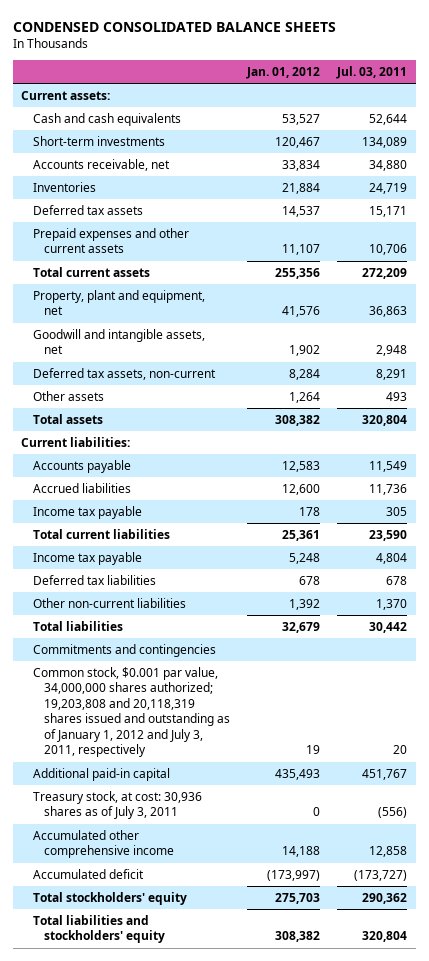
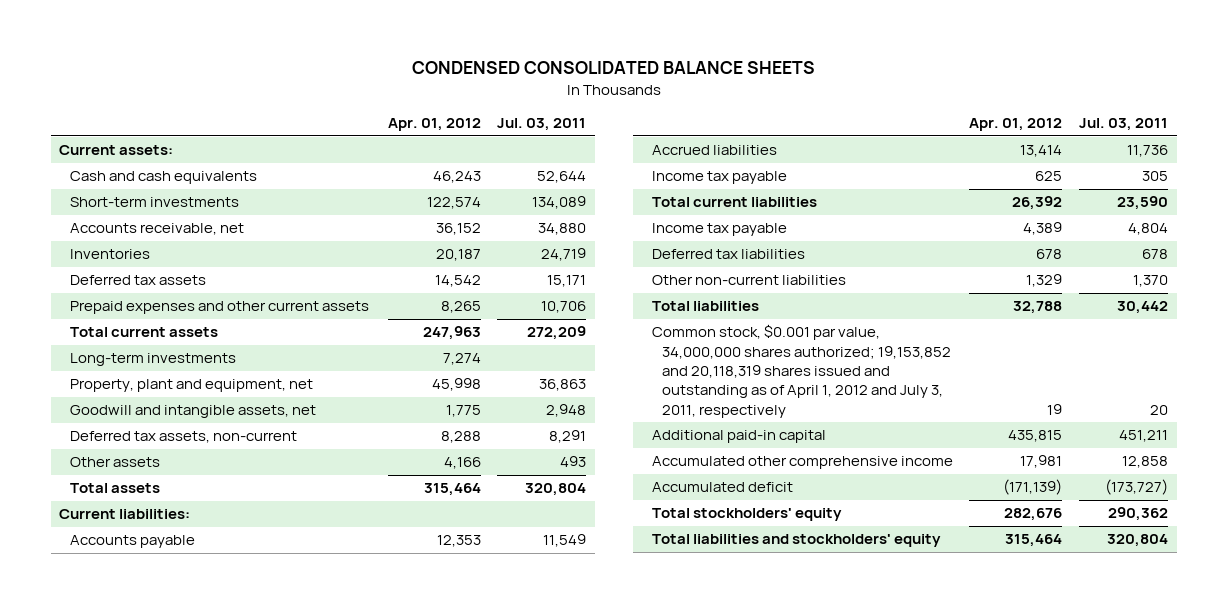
[246,67,321,80] Jan. 01, 2012 -> none
none -> [387,118,481,132] Apr. 01, 2012
none -> [69,353,236,367] Long-term investments
[32,643,216,657] Commitments and contingencies -> none
[32,790,202,820] Treasury stock, at cost: 30,936 shares as of July 3, 2011 -> none
[32,666,231,758] Common stock, $0.001 par value, 34,000,000 shares authorized; 19,203,808 and 20,118,319 shares issued and outstanding as of January 1, 2012 and July 3, 2011, respectively -> [651,324,952,418] Common stock, $0.001 par value, 34,000,000 shares authorized; 19,153,852 and 20,118,319 shares issued and outstanding as of April 1, 2012 and July 3, 2011, respectively
[362,768,408,780] 451,767 -> [1119,430,1169,443] 451,211

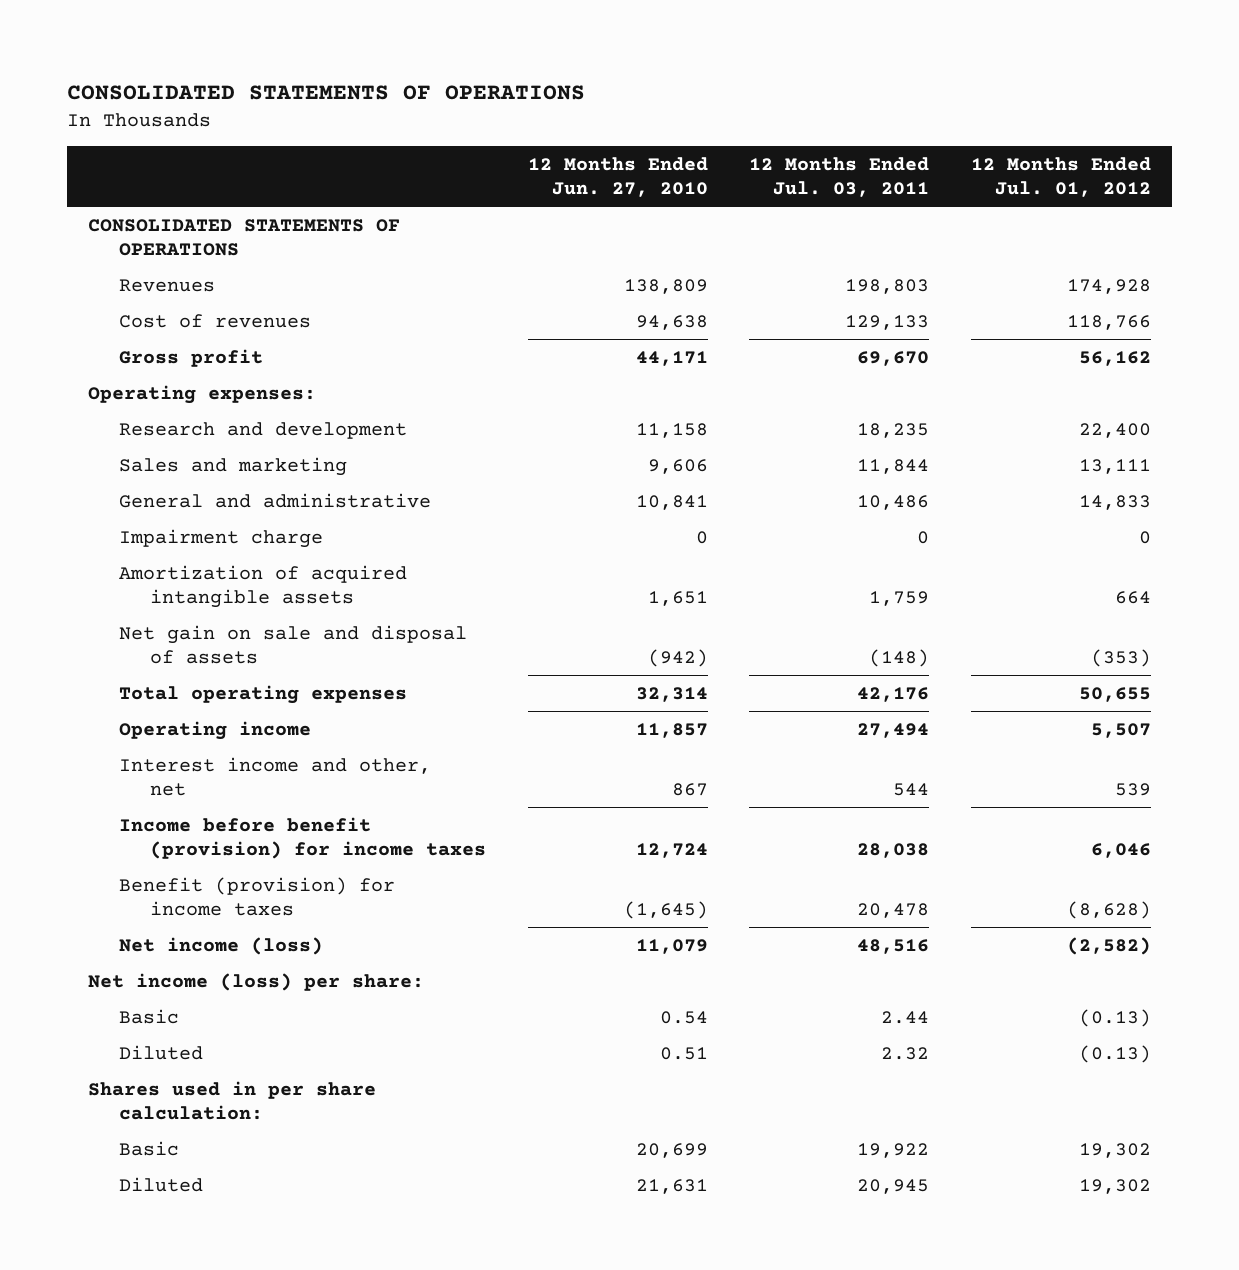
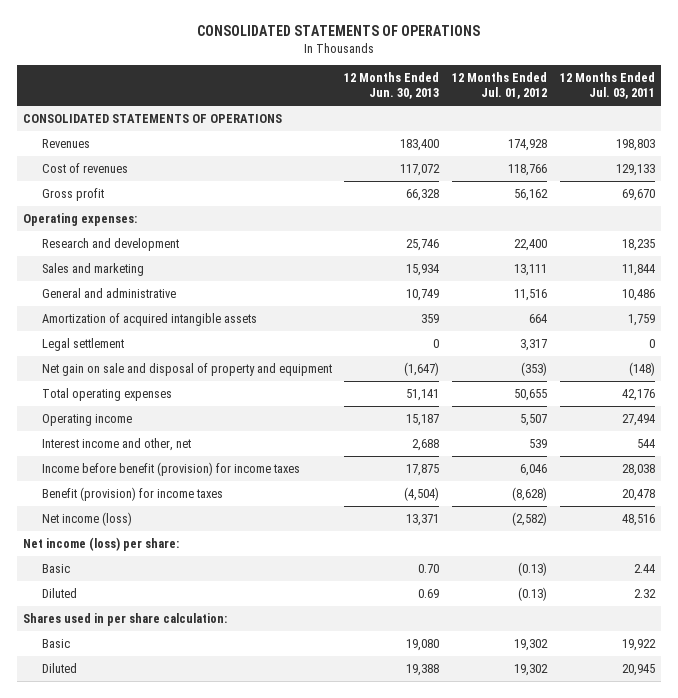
[527,156,708,197] 12 Months Ended Jun. 27, 2010 -> none
none -> [344,71,440,100] 12 Months Ended Jun. 30, 2013
[119,528,324,548] Impairment charge -> none
[1078,494,1151,510] 14,833 -> [514,288,548,301] 11,516
none -> [41,337,124,351] Legal settlement
[119,624,468,665] Net gain on sale and disposal of assets -> [41,362,332,376] Net gain on sale and disposal of property and equipment

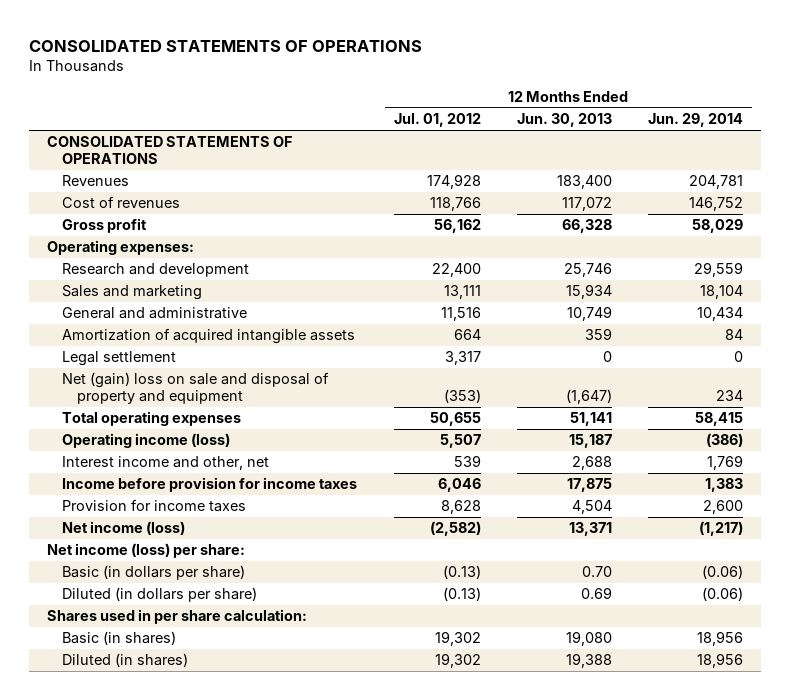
[559,71,655,100] 12 Months Ended Jul. 03, 2011 -> none
none -> [647,113,743,128] Jun. 29, 2014
[41,362,332,376] Net gain on sale and disposal of property and equipment -> [62,372,330,405] Net (gain) loss on sale and disposal of property and equipment
[41,413,132,426] Operating income -> [62,433,231,449] Operating income (loss)
[41,461,300,476] Income before benefit (provision) for income taxes -> [62,477,358,493] Income before provision for income taxes
[41,486,223,501] Benefit (provision) for income taxes -> [62,499,247,513] Provision for income taxes
[404,486,440,501] (4,504) -> [571,500,612,515] 4,504
[512,486,548,501] (8,628) -> [440,500,481,515] 8,628
[41,563,70,573] Basic -> [62,565,246,581] Basic (in dollars per share)
[41,587,77,598] Diluted -> [62,587,258,603] Diluted (in dollars per share)
[41,638,70,648] Basic -> [62,631,177,646] Basic (in shares)
[41,662,77,673] Diluted -> [62,653,189,668] Diluted (in shares)

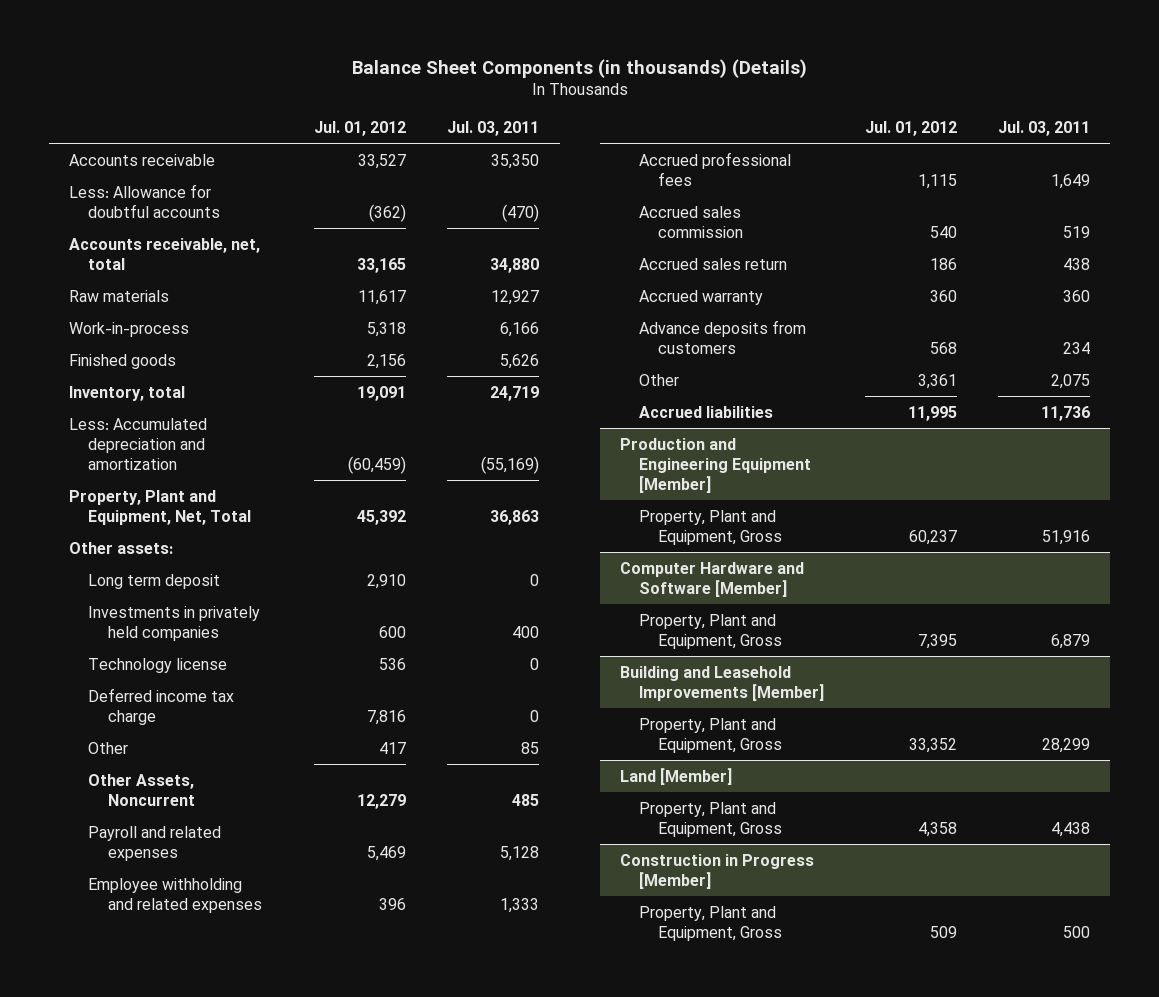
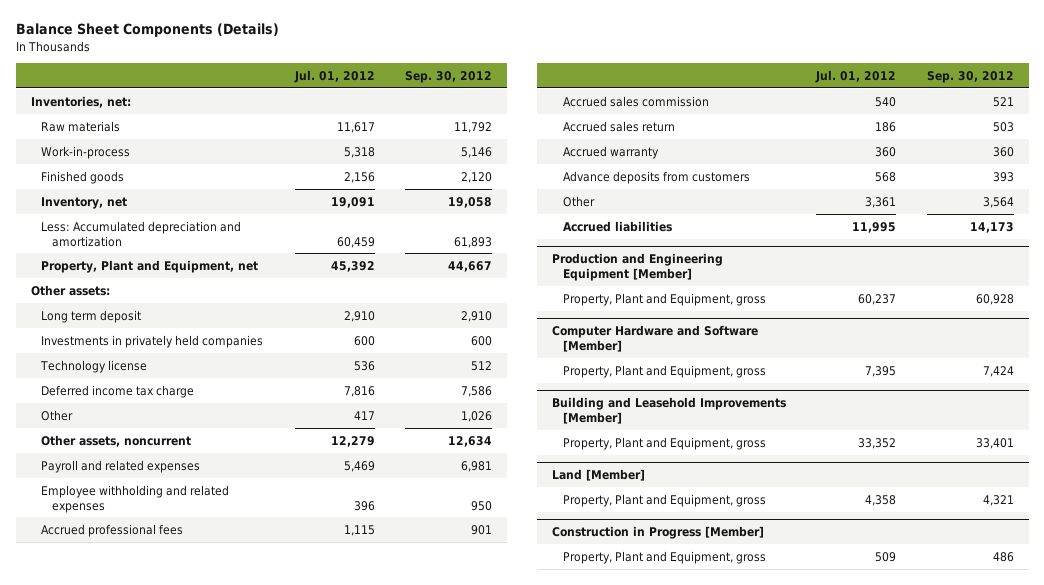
[351,58,807,78] Balance Sheet Components (in thousands) (Details) -> [15,23,279,38] Balance Sheet Components (Details)
[447,120,540,136] Jul. 03, 2011 -> none
none -> [404,70,492,83] Sep. 30, 2012
[69,153,216,166] Accounts receivable -> none
[69,183,221,218] Less: Allowance for doubtful accounts -> none
[69,237,261,270] Accounts receivable, net, total -> none
none -> [30,95,131,108] Inventories, net:
[69,385,186,401] Inventory, total -> [41,196,128,209] Inventory, net
[348,456,407,475] (60,459) -> [336,236,375,248] 60,459
[69,489,252,525] Property, Plant and Equipment, Net, Total -> [41,259,259,273] Property, Plant and Equipment, net
[88,773,195,806] Other Assets, Noncurrent -> [41,434,192,447] Other assets, noncurrent
[639,509,783,545] Property, Plant and Equipment, Gross -> [563,292,767,306] Property, Plant and Equipment, gross
[639,613,783,649] Property, Plant and Equipment, Gross -> [563,364,767,378] Property, Plant and Equipment, gross
[639,717,783,753] Property, Plant and Equipment, Gross -> [563,436,767,450] Property, Plant and Equipment, gross
[639,801,783,837] Property, Plant and Equipment, Gross -> [563,493,767,507] Property, Plant and Equipment, gross
[639,905,783,941] Property, Plant and Equipment, Gross -> [563,550,767,564] Property, Plant and Equipment, gross

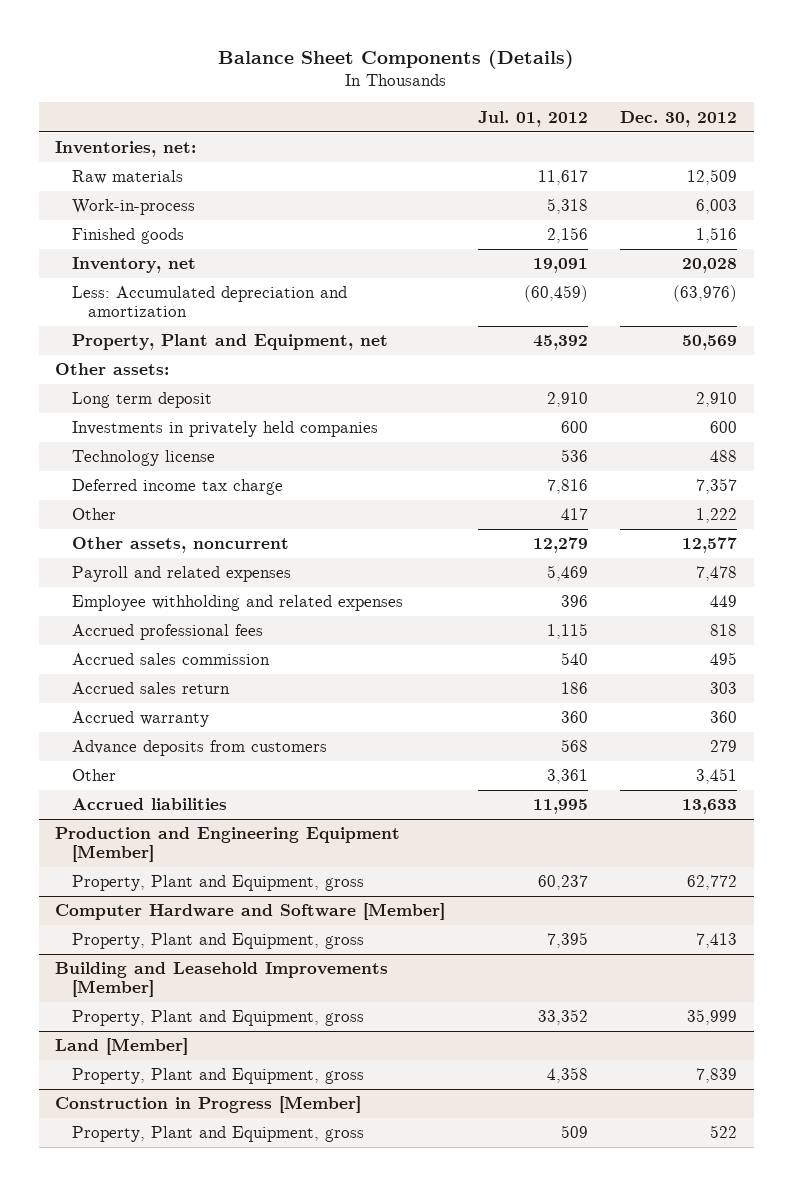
[404,70,492,83] Sep. 30, 2012 -> none
none -> [620,110,738,127] Dec. 30, 2012
[336,236,375,248] 60,459 -> [523,285,588,303] (60,459)

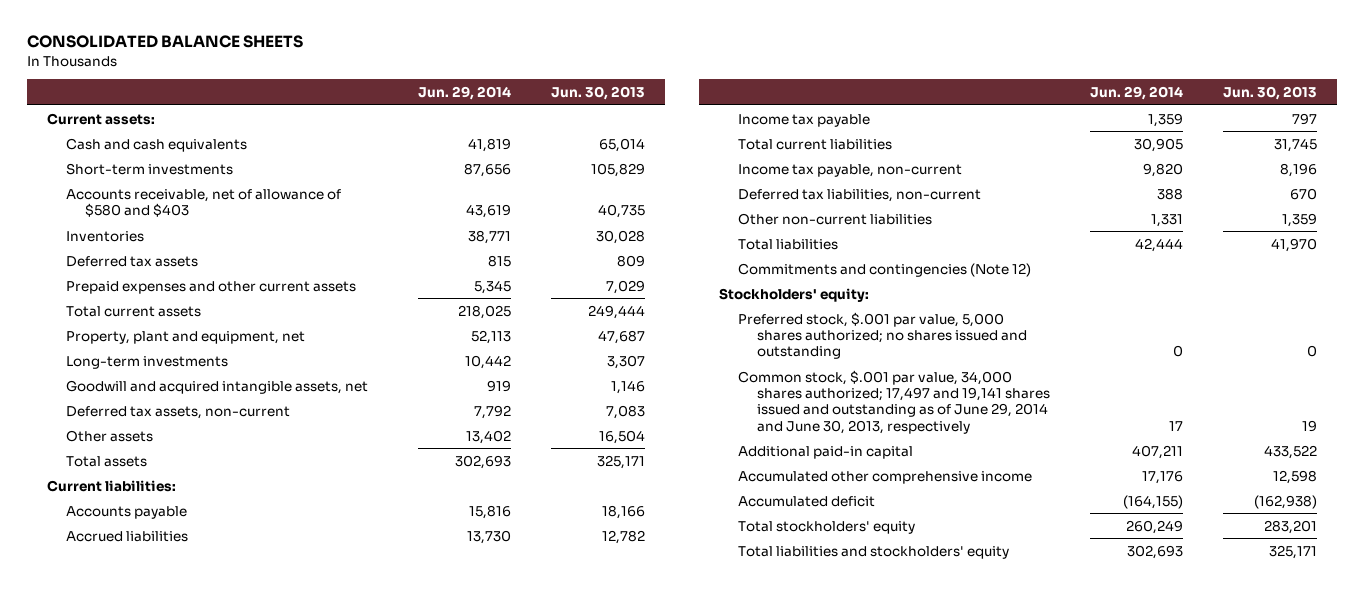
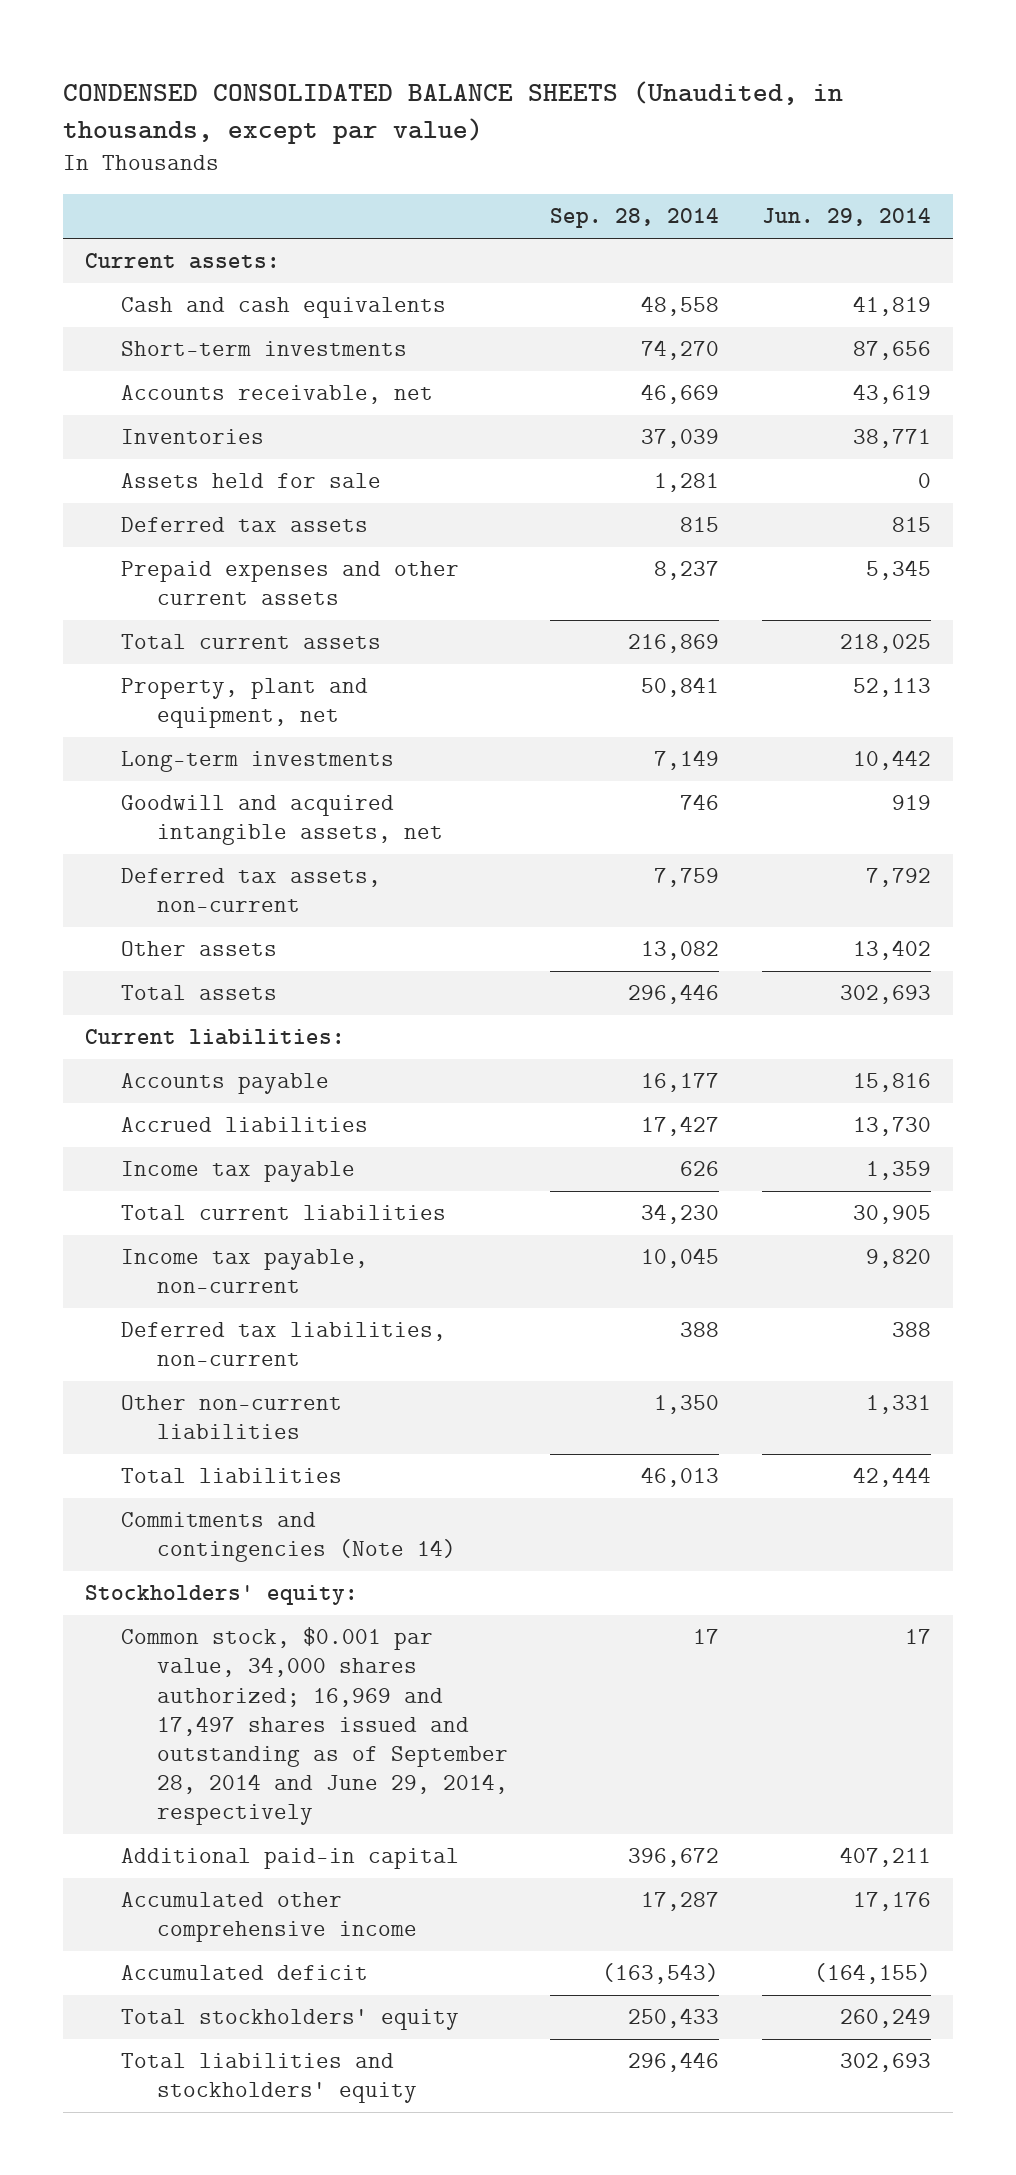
[26,35,303,49] CONSOLIDATED BALANCE SHEETS -> [63,80,844,144] CONDENSED CONSOLIDATED BALANCE SHEETS (Unaudited, in thousands, except par value)
[550,85,645,100] Jun. 30, 2013 -> none
none -> [550,208,720,229] Sep. 28, 2014
[65,188,341,217] Accounts receivable, net of allowance of $580 and $403 -> [120,385,433,405] Accounts receivable, net
none -> [120,473,381,489] Assets held for sale
[737,262,1031,277] Commitments and contingencies (Note 12) -> [120,1512,456,1563] Commitments and contingencies (Note 14)
[737,311,1027,360] Preferred stock, $.001 par value, 5,000 shares authorized; no shares issued and outstanding -> none
[737,369,1050,434] Common stock, $.001 par value, 34,000 shares authorized; 17,497 and 19,141 shares issued and outstanding as of June 29, 2014 and June 30, 2013, respectively -> [120,1627,508,1826] Common stock, $0.001 par value, 34,000 shares authorized; 16,969 and 17,497 shares issued and outstanding as of September 28, 2014 and June 29, 2014, respectively

